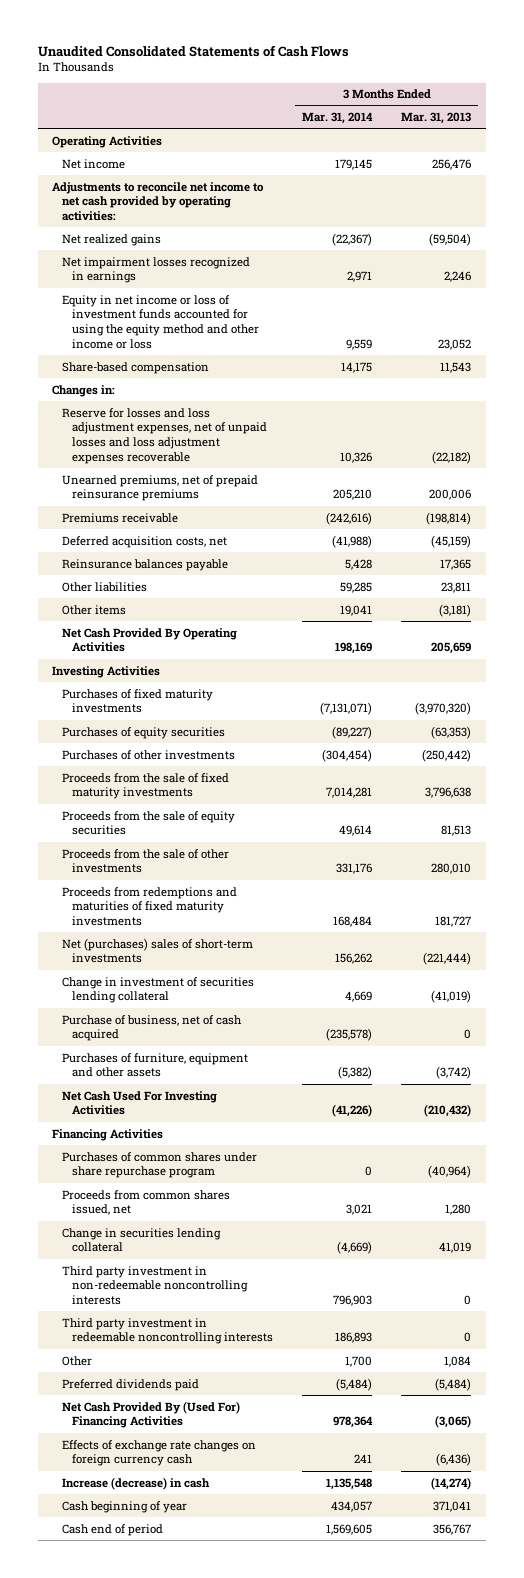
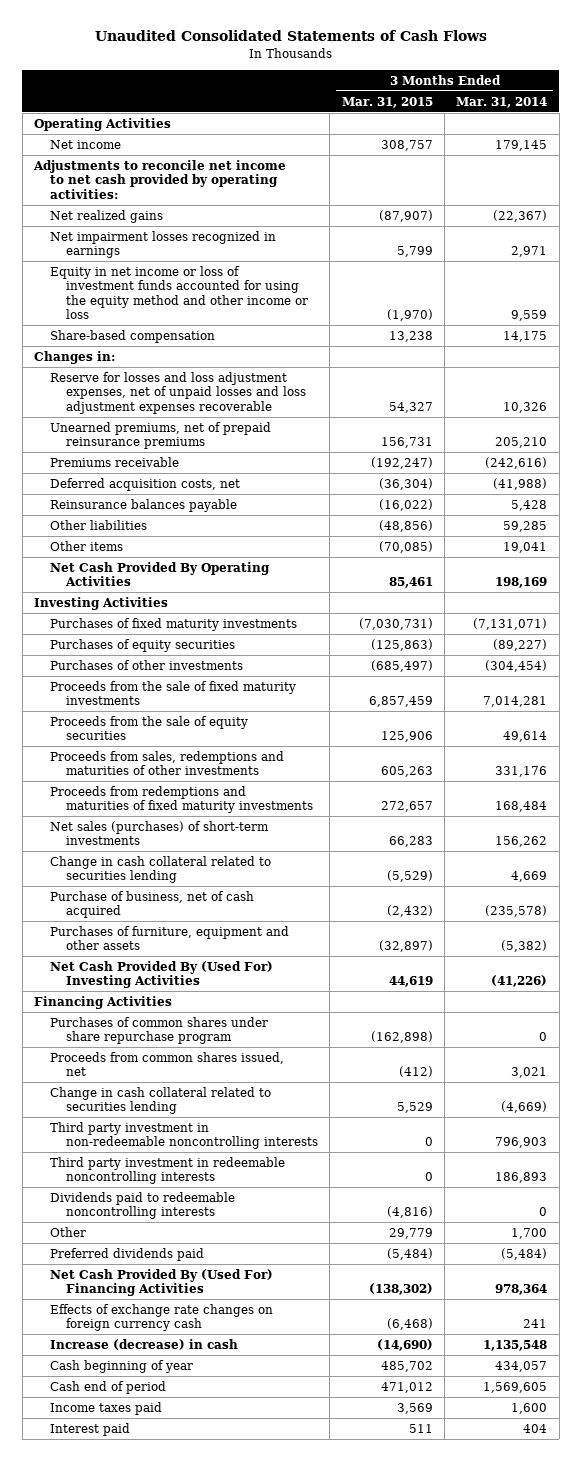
[401,111,472,124] Mar. 31, 2013 -> none
none -> [341,96,433,108] Mar. 31, 2015
[62,848,230,874] Proceeds from the sale of other investments -> [50,750,285,776] Proceeds from sales, redemptions and maturities of other investments
[62,937,254,964] Net (purchases) sales of short-term investments -> [50,820,270,846] Net sales (purchases) of short-term investments
[62,976,255,1004] Change in investment of securities lending collateral -> [50,855,272,884] Change in cash collateral related to securities lending
[62,1090,218,1116] Net Cash Used For Investing Activities -> [50,960,274,989] Net Cash Provided By (Used For) Investing Activities
[62,1227,222,1253] Change in securities lending collateral -> [50,1086,272,1115] Change in cash collateral related to securities lending
none -> [50,1191,236,1220] Dividends paid to redeemable noncontrolling interests
none -> [50,1401,163,1415] Income taxes paid
none -> [50,1422,131,1436] Interest paid

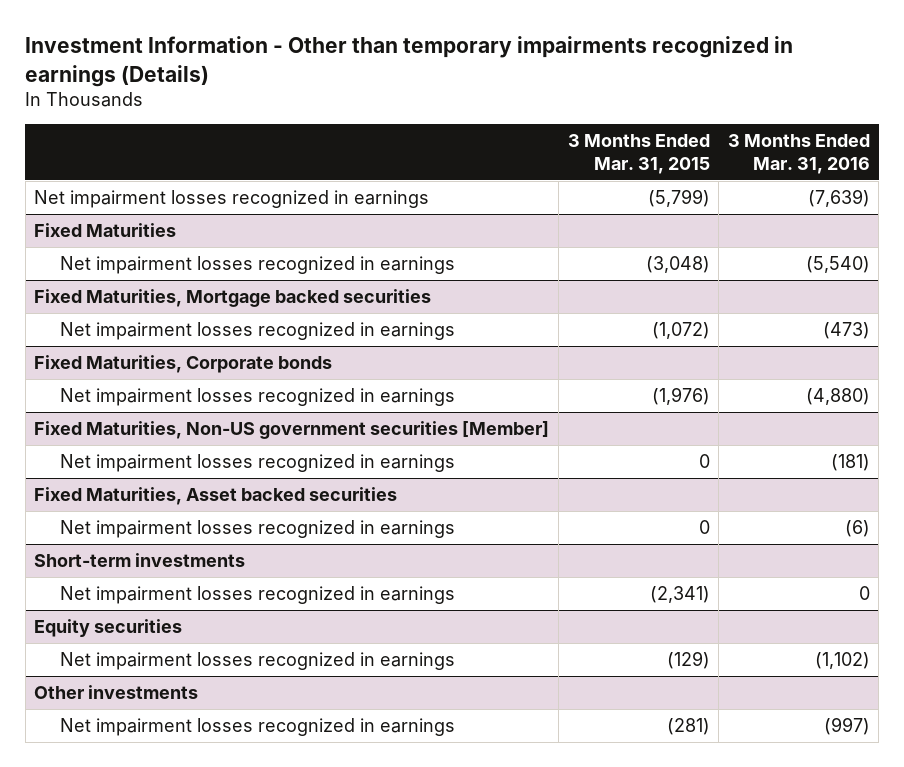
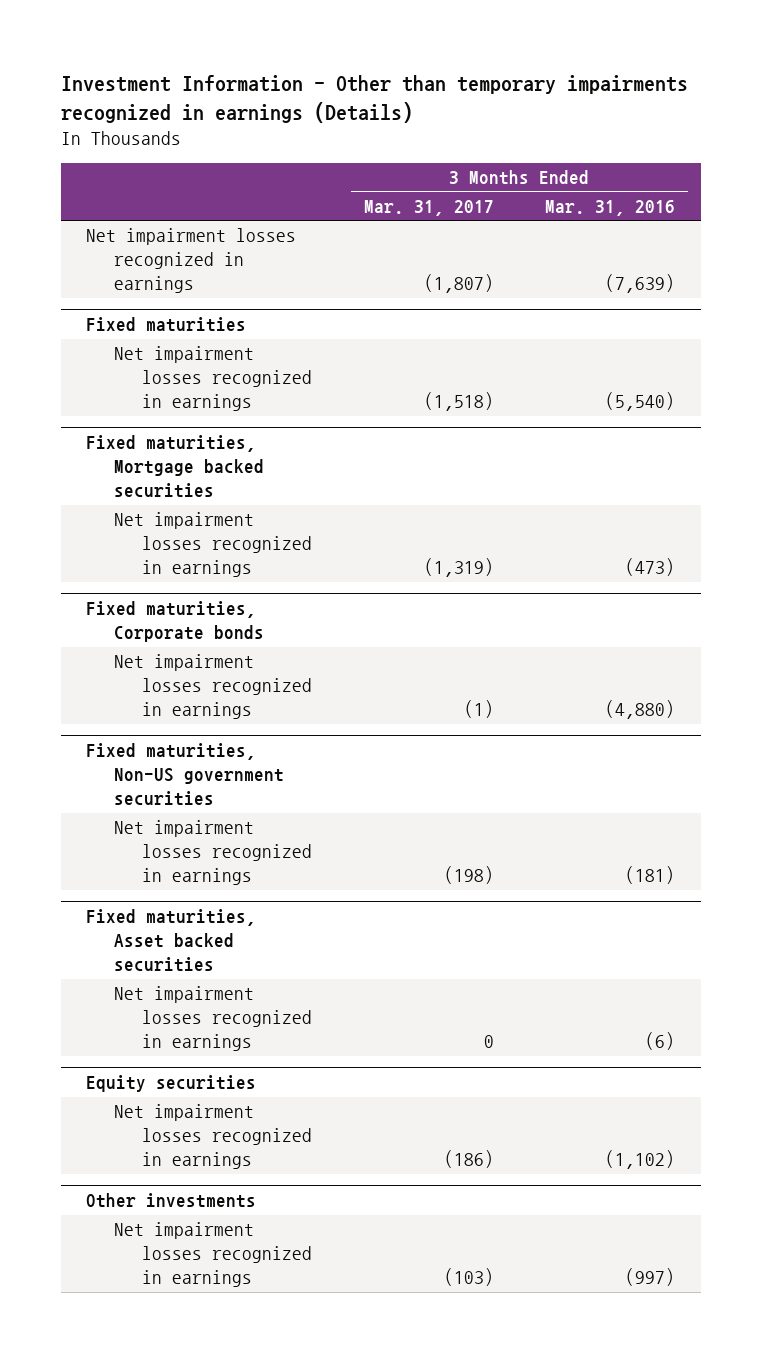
[567,134,710,174] 3 Months Ended Mar. 31, 2015 -> none
none -> [363,199,494,216] Mar. 31, 2017
[34,223,177,238] Fixed Maturities -> [86,317,247,333] Fixed maturities
[34,289,432,308] Fixed Maturities, Mortgage backed securities -> [86,435,265,499] Fixed maturities, Mortgage backed securities
[34,355,333,374] Fixed Maturities, Corporate bonds -> [86,601,265,643] Fixed maturities, Corporate bonds
[34,421,550,440] Fixed Maturities, Non-US government securities [Member] -> [86,743,285,807] Fixed maturities, Non-US government securities
[34,487,398,506] Fixed Maturities, Asset backed securities -> [86,909,257,973] Fixed maturities, Asset backed securities
[34,553,246,568] Short-term investments -> none
[59,586,455,605] Net impairment losses recognized in earnings -> none

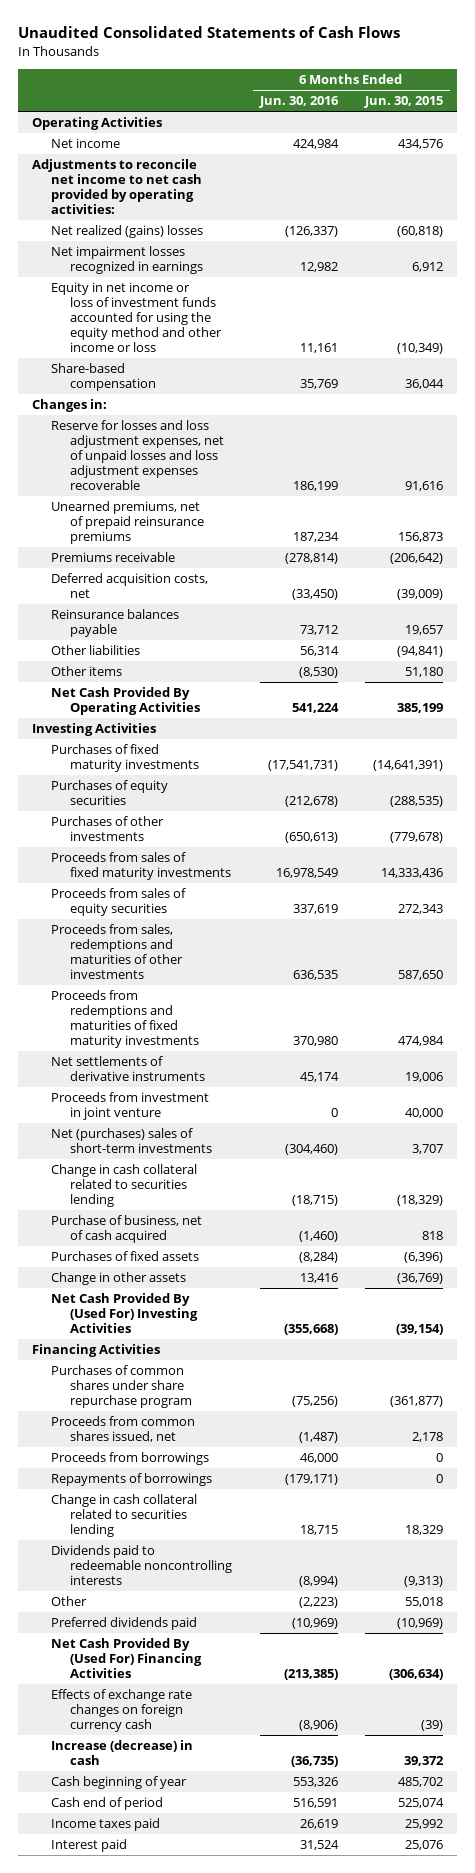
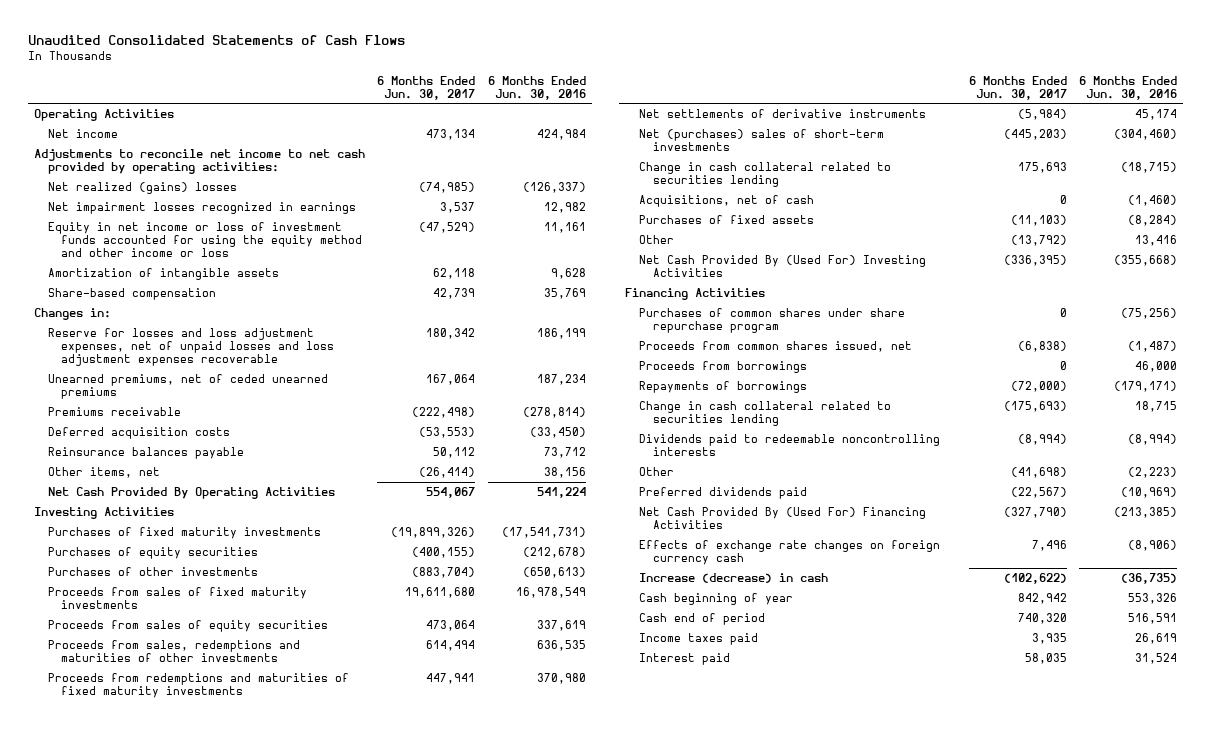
[364,96,444,109] Jun. 30, 2015 -> none
none -> [377,75,476,100] 6 Months Ended Jun. 30, 2017
none -> [47,268,279,281] Amortization of intangible assets
[51,501,205,545] Unearned premiums, net of prepaid reinsurance premiums -> [47,374,328,400] Unearned premiums, net of ceded unearned premiums
[51,573,209,599] Deferred acquisition costs, net -> [47,427,230,440] Deferred acquisition costs
[51,645,141,656] Other liabilities -> none
[51,666,123,677] Other items -> [47,467,160,479] Other items, net
[298,667,338,679] (8,530) -> [543,467,586,479] 38,156
[51,1092,210,1121] Proceeds from investment in joint venture -> none
[51,1215,203,1244] Purchase of business, net of cash acquired -> [638,195,814,208] Acquisitions, net of cash
[51,1272,187,1286] Change in other assets -> [638,235,674,245] Other

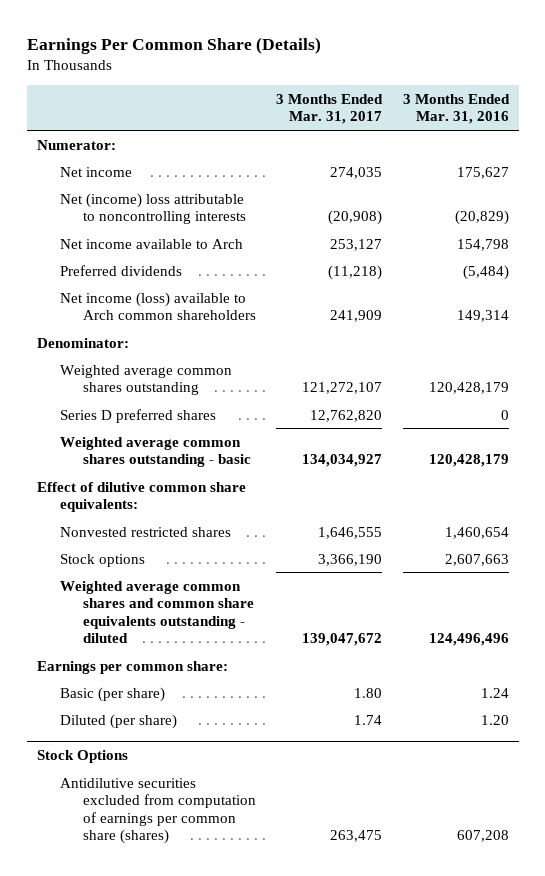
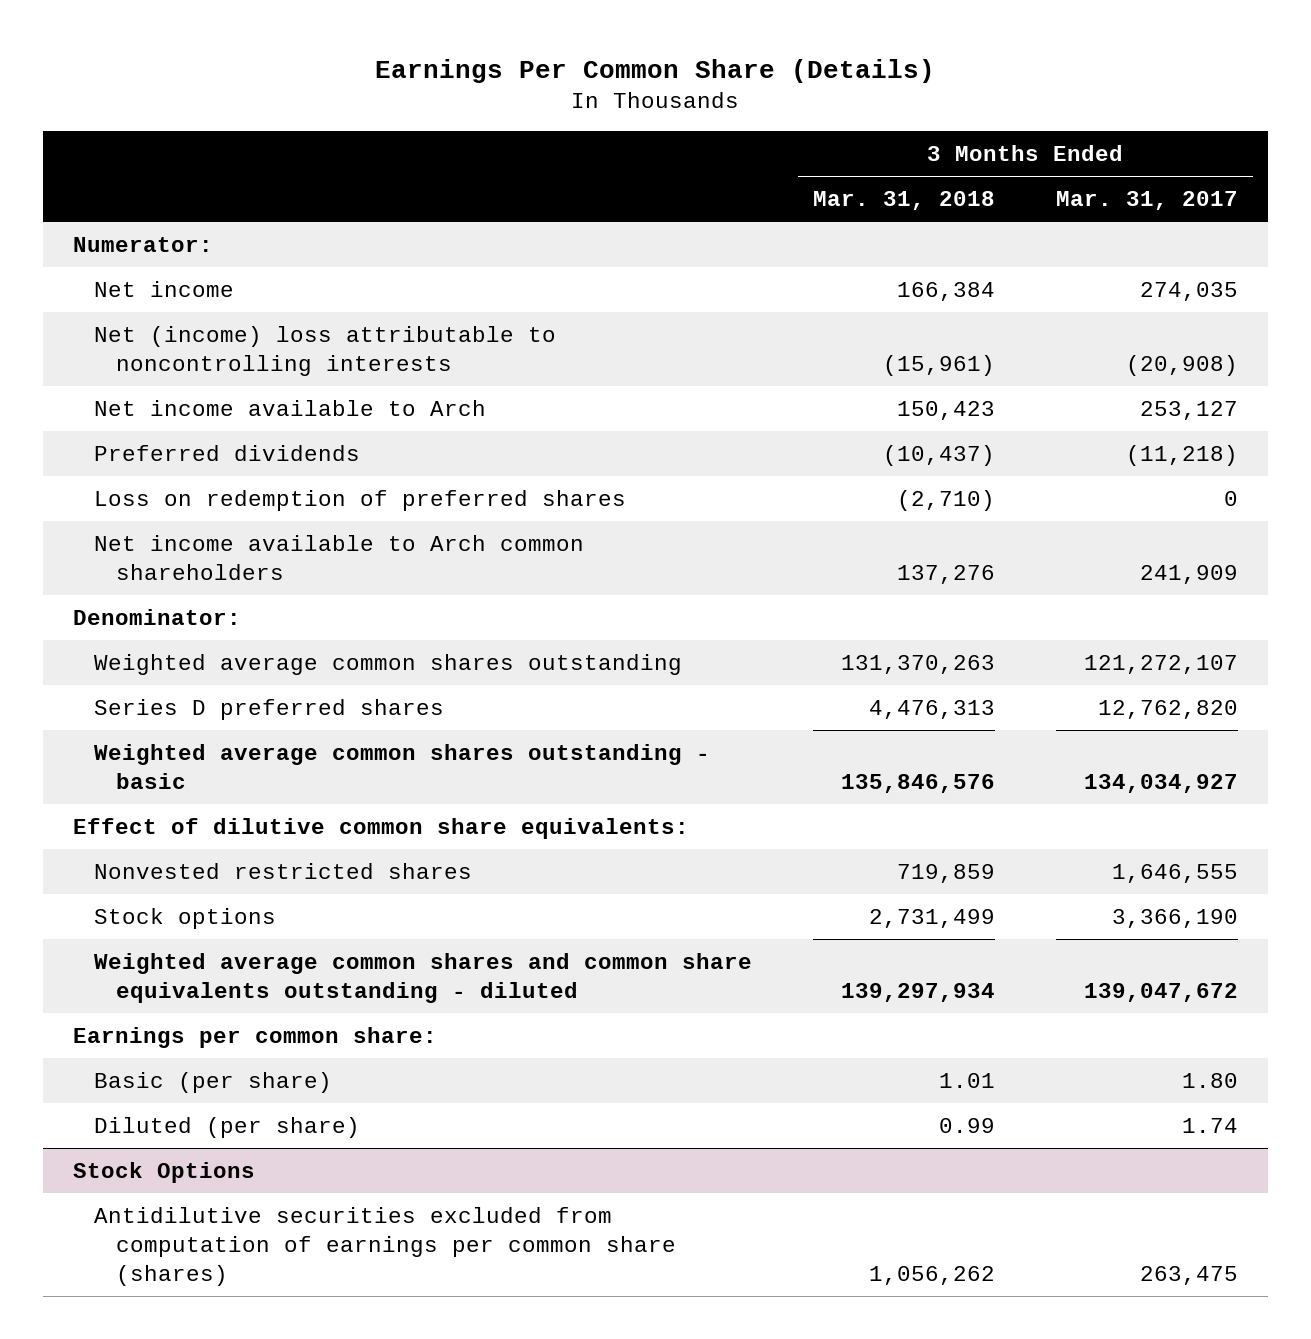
[402,93,510,125] 3 Months Ended Mar. 31, 2016 -> none
none -> [813,191,996,211] Mar. 31, 2018
none -> [94,490,627,512] Loss on redemption of preferred shares
[59,291,256,321] Net income (loss) available to Arch common shareholders -> [94,535,585,581] Net income available to Arch common shareholders

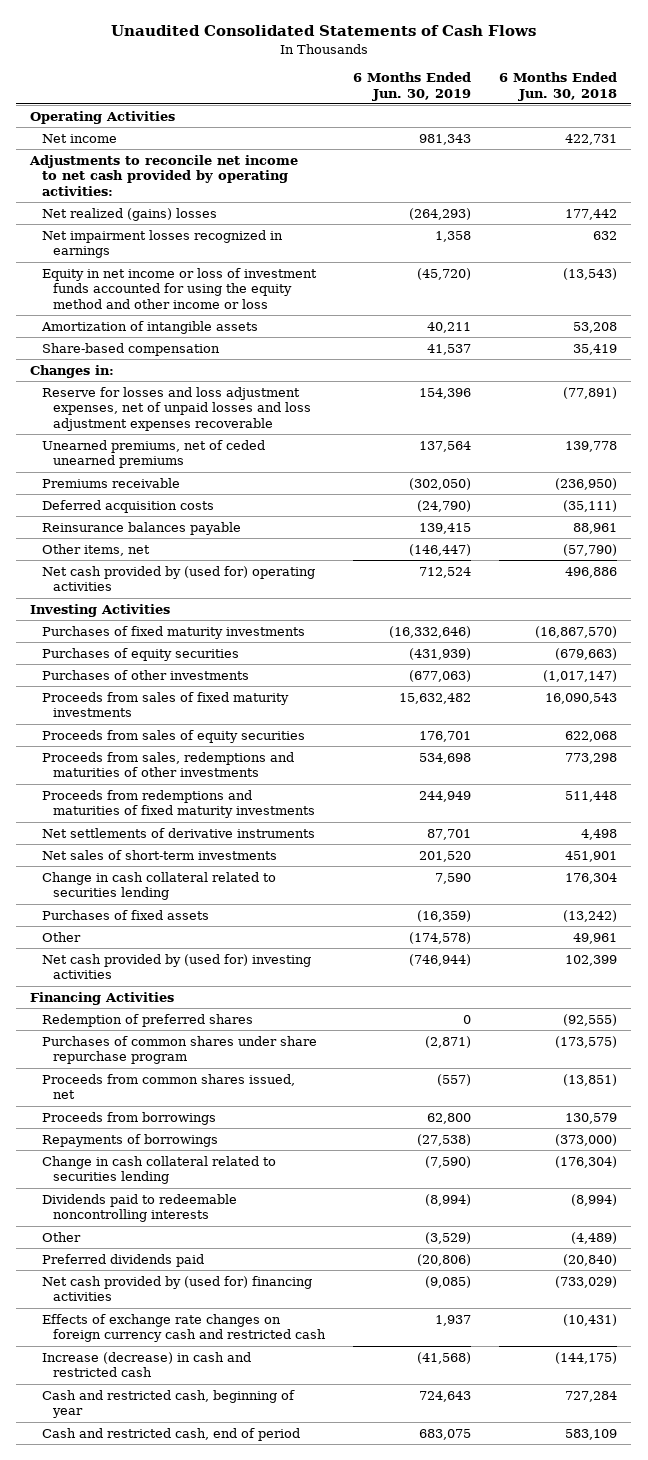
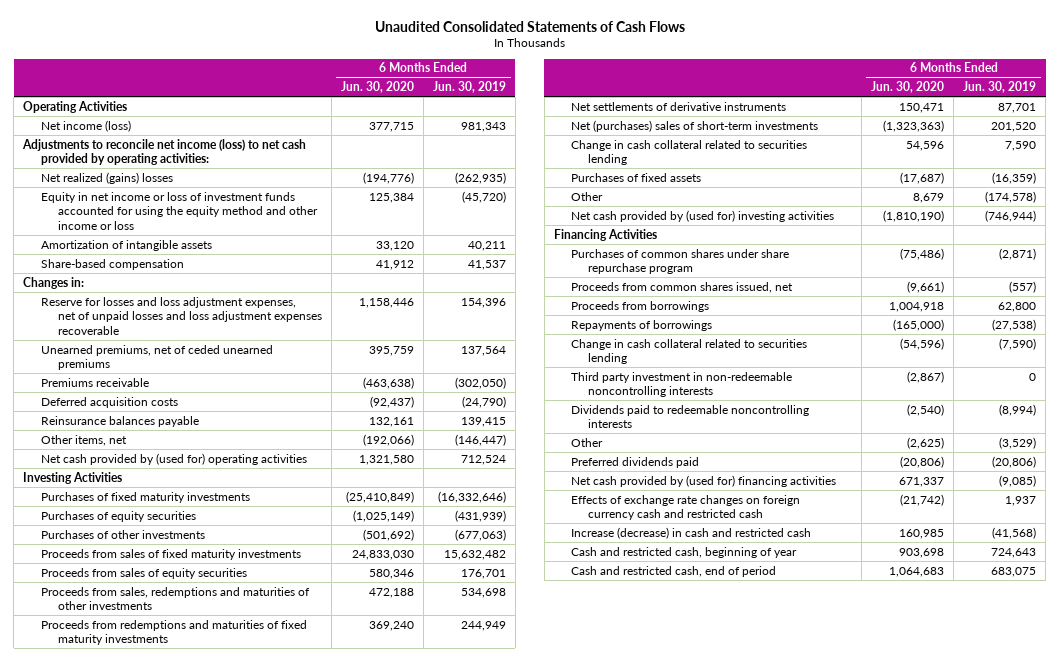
[499,72,618,101] 6 Months Ended Jun. 30, 2018 -> none
none -> [340,81,414,94] Jun. 30, 2020
[41,229,283,259] Net impairment losses recognized in earnings -> none
[41,133,117,143] Net income -> [40,119,131,132] Net income (loss)
[29,154,299,197] Adjustments to reconcile net income to net cash provided by operating activities: -> [22,138,307,166] Adjustments to reconcile net income (loss) to net cash provided by operating activities:
[409,207,472,220] (264,293) -> [454,171,506,184] (262,935)
[41,849,277,860] Net sales of short-term investments -> [570,119,818,132] Net (purchases) sales of short-term investments
[41,1013,253,1027] Redemption of preferred shares -> none
none -> [570,371,792,398] Third party investment in non-redeemable noncontrolling interests

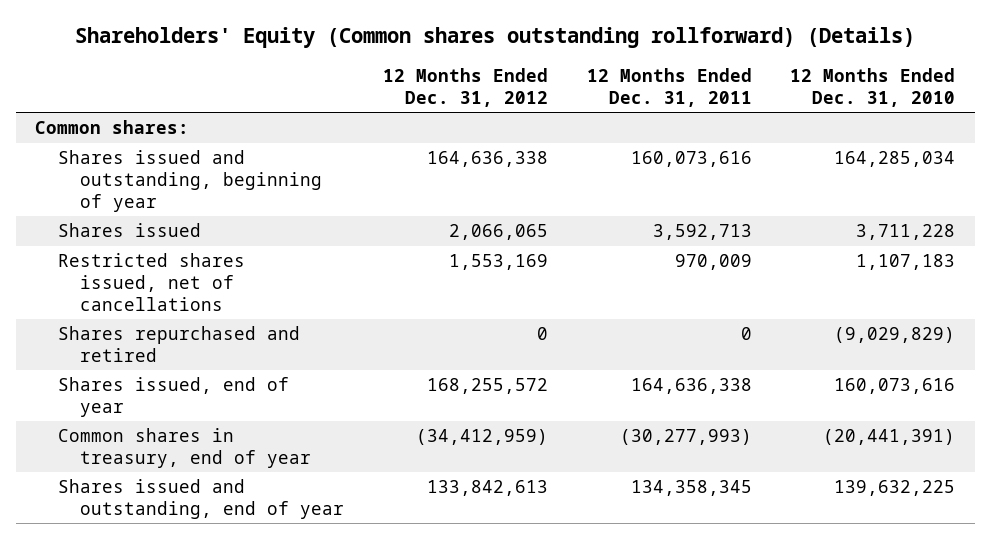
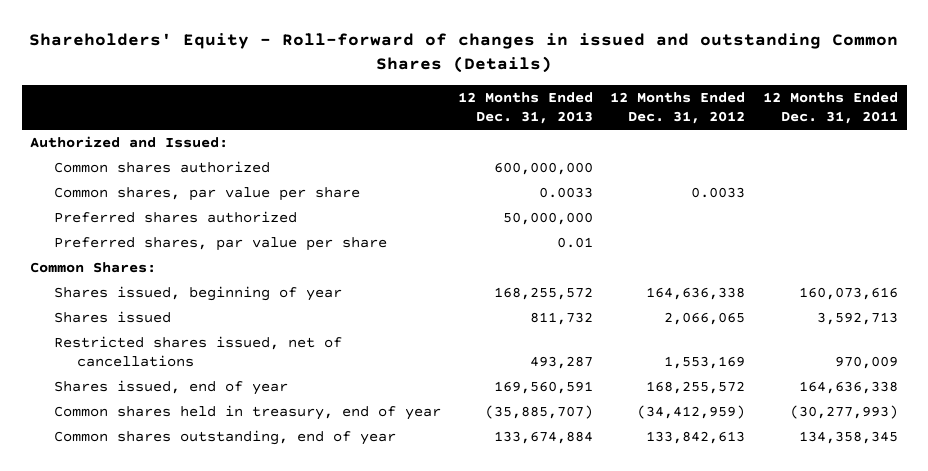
[75,26,916,48] Shareholders' Equity (Common shares outstanding rollforward) (Details) -> [29,33,899,74] Shareholders' Equity - Roll-forward of changes in issued and outstanding Common Shares (Details)
[790,67,956,107] 12 Months Ended Dec. 31, 2010 -> none
none -> [458,91,594,125] 12 Months Ended Dec. 31, 2013
none -> [30,135,229,148] Authorized and Issued:
none -> [53,160,270,173] Common shares authorized
none -> [53,186,360,201] Common shares, par value per share
none -> [53,210,297,223] Preferred shares authorized
none -> [53,236,387,251] Preferred shares, par value per share
[34,120,189,135] Common shares: -> [30,261,157,273] Common Shares:
[57,150,323,212] Shares issued and outstanding, beginning of year -> [53,285,342,301] Shares issued, beginning of year
[57,326,300,362] Shares repurchased and retired -> none
[57,428,312,468] Common shares in treasury, end of year -> [53,404,441,420] Common shares held in treasury, end of year
[57,479,345,519] Shares issued and outstanding, end of year -> [53,429,396,445] Common shares outstanding, end of year

